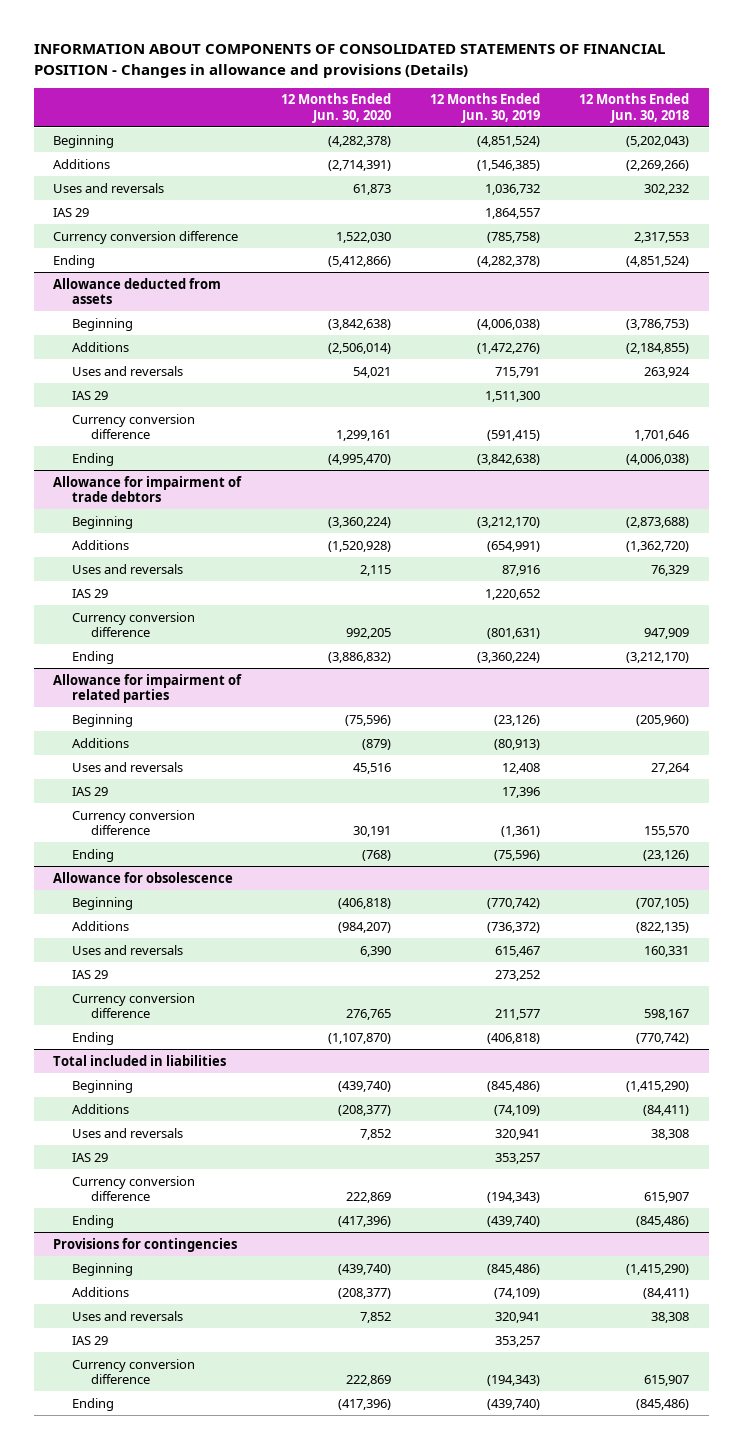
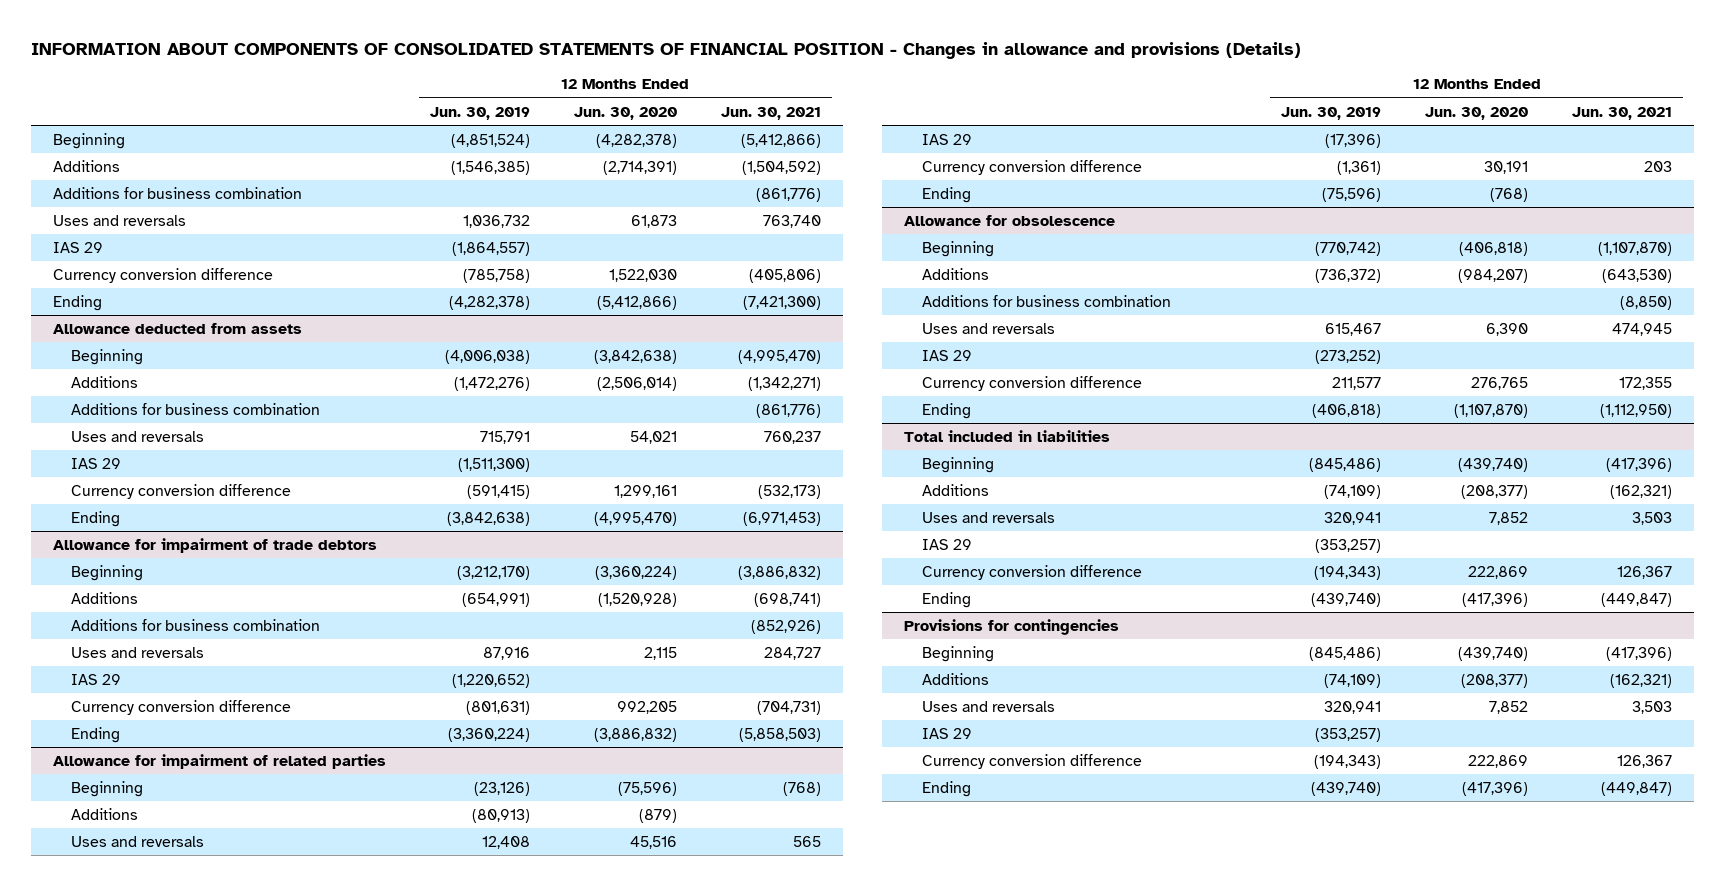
[579,93,690,123] 12 Months Ended Jun. 30, 2018 -> none
none -> [720,106,821,120] Jun. 30, 2021
none -> [52,186,302,199] Additions for business combination
[484,207,540,219] 1,864,557 -> [451,241,530,256] (1,864,557)
none -> [70,402,320,415] Additions for business combination
[484,390,540,402] 1,511,300 -> [457,457,530,472] (1,511,300)
none -> [70,618,320,631] Additions for business combination
[484,588,540,600] 1,220,652 -> [451,673,530,688] (1,220,652)
[501,786,540,798] 17,396 -> [1324,133,1381,148] (17,396)
none -> [922,294,1172,307] Additions for business combination
[494,969,540,981] 273,252 -> [1314,349,1381,364] (273,252)
[494,1152,540,1164] 353,257 -> [1314,538,1381,553] (353,257)
[494,1335,540,1347] 353,257 -> [1314,727,1381,742] (353,257)

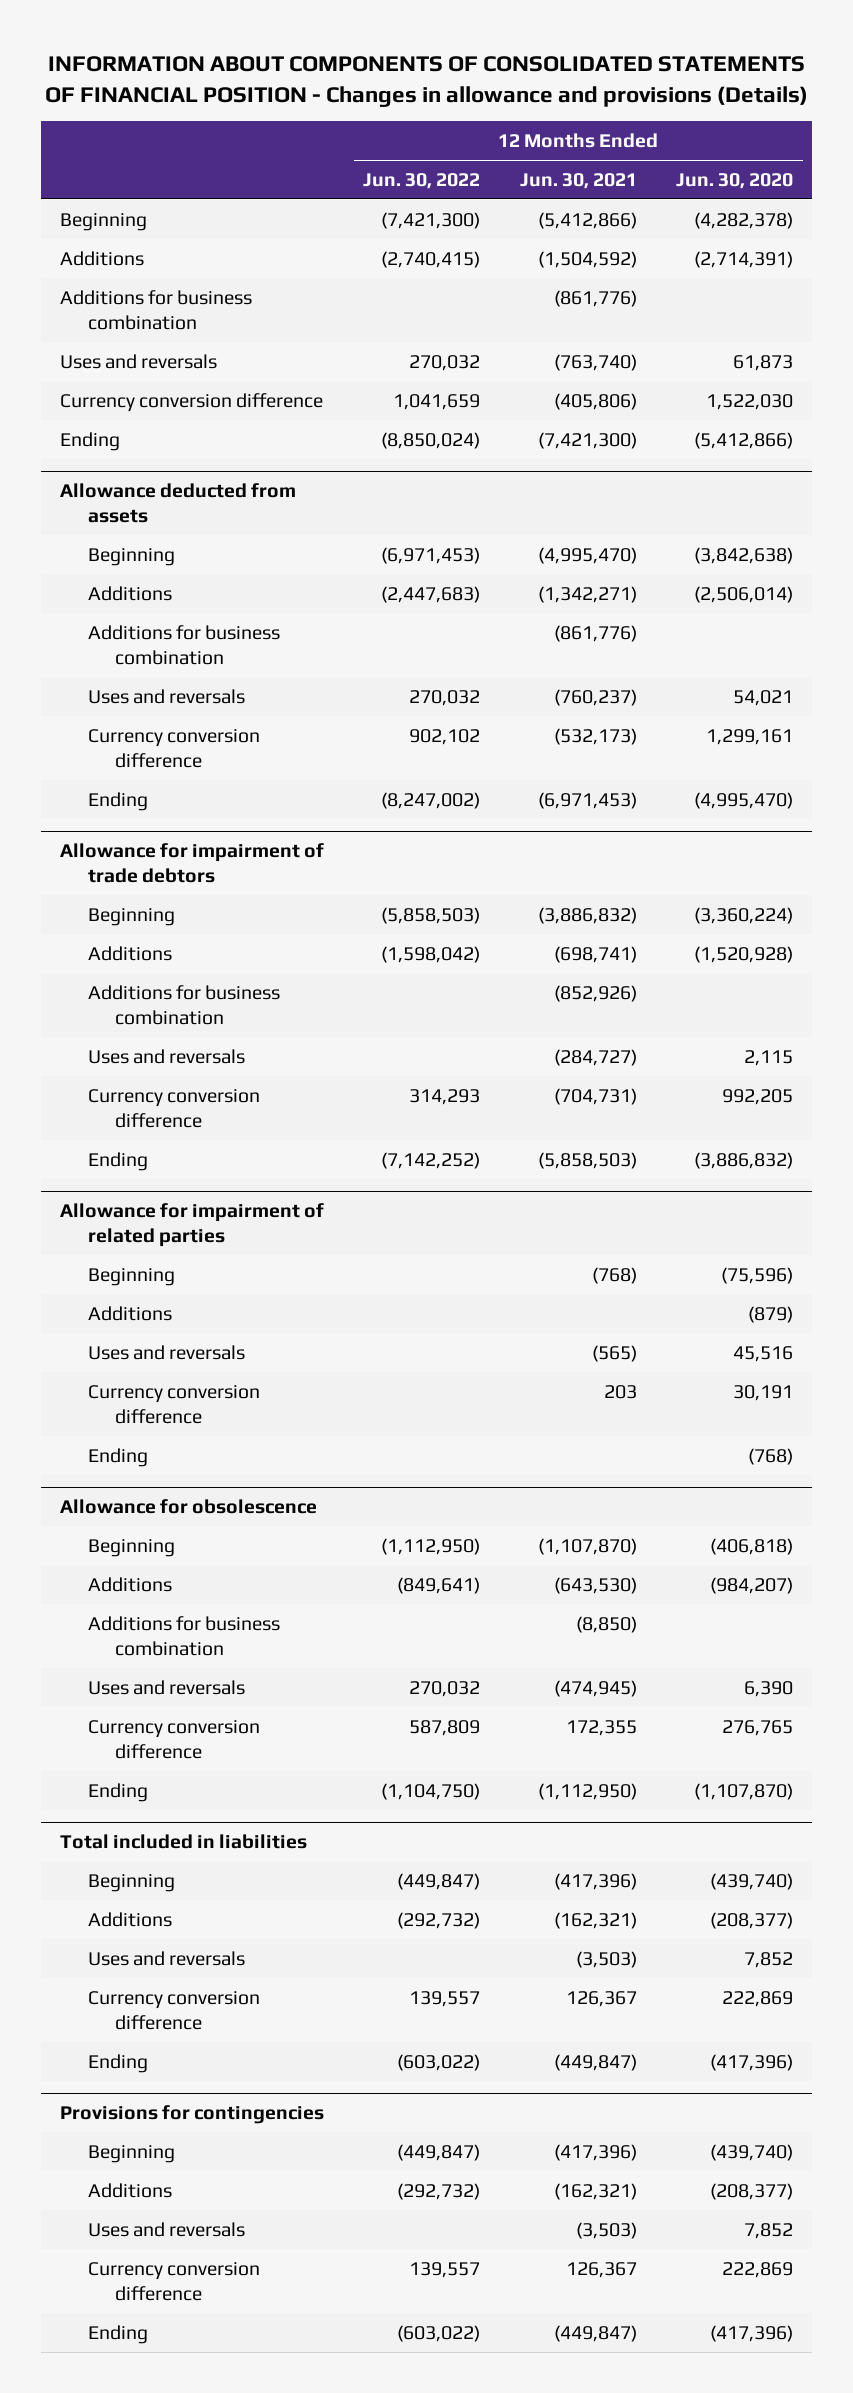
[429,106,530,120] Jun. 30, 2019 -> none
none -> [363,172,481,189] Jun. 30, 2022
[52,241,103,253] IAS 29 -> none
[762,214,821,228] 763,740 -> [553,353,637,371] (763,740)
[70,457,121,469] IAS 29 -> none
[763,430,821,444] 760,237 -> [553,688,637,706] (760,237)
[70,673,121,685] IAS 29 -> none
[763,646,821,660] 284,727 -> [553,1048,637,1066] (284,727)
[922,133,973,145] IAS 29 -> none
[792,835,821,847] 565 -> [591,1344,637,1362] (565)
[922,349,973,361] IAS 29 -> none
[1612,322,1673,336] 474,945 -> [553,1679,637,1697] (474,945)
[922,538,973,550] IAS 29 -> none
[1632,511,1673,525] 3,503 -> [575,1950,637,1968] (3,503)
[922,727,973,739] IAS 29 -> none
[1632,700,1673,714] 3,503 -> [575,2221,637,2239] (3,503)

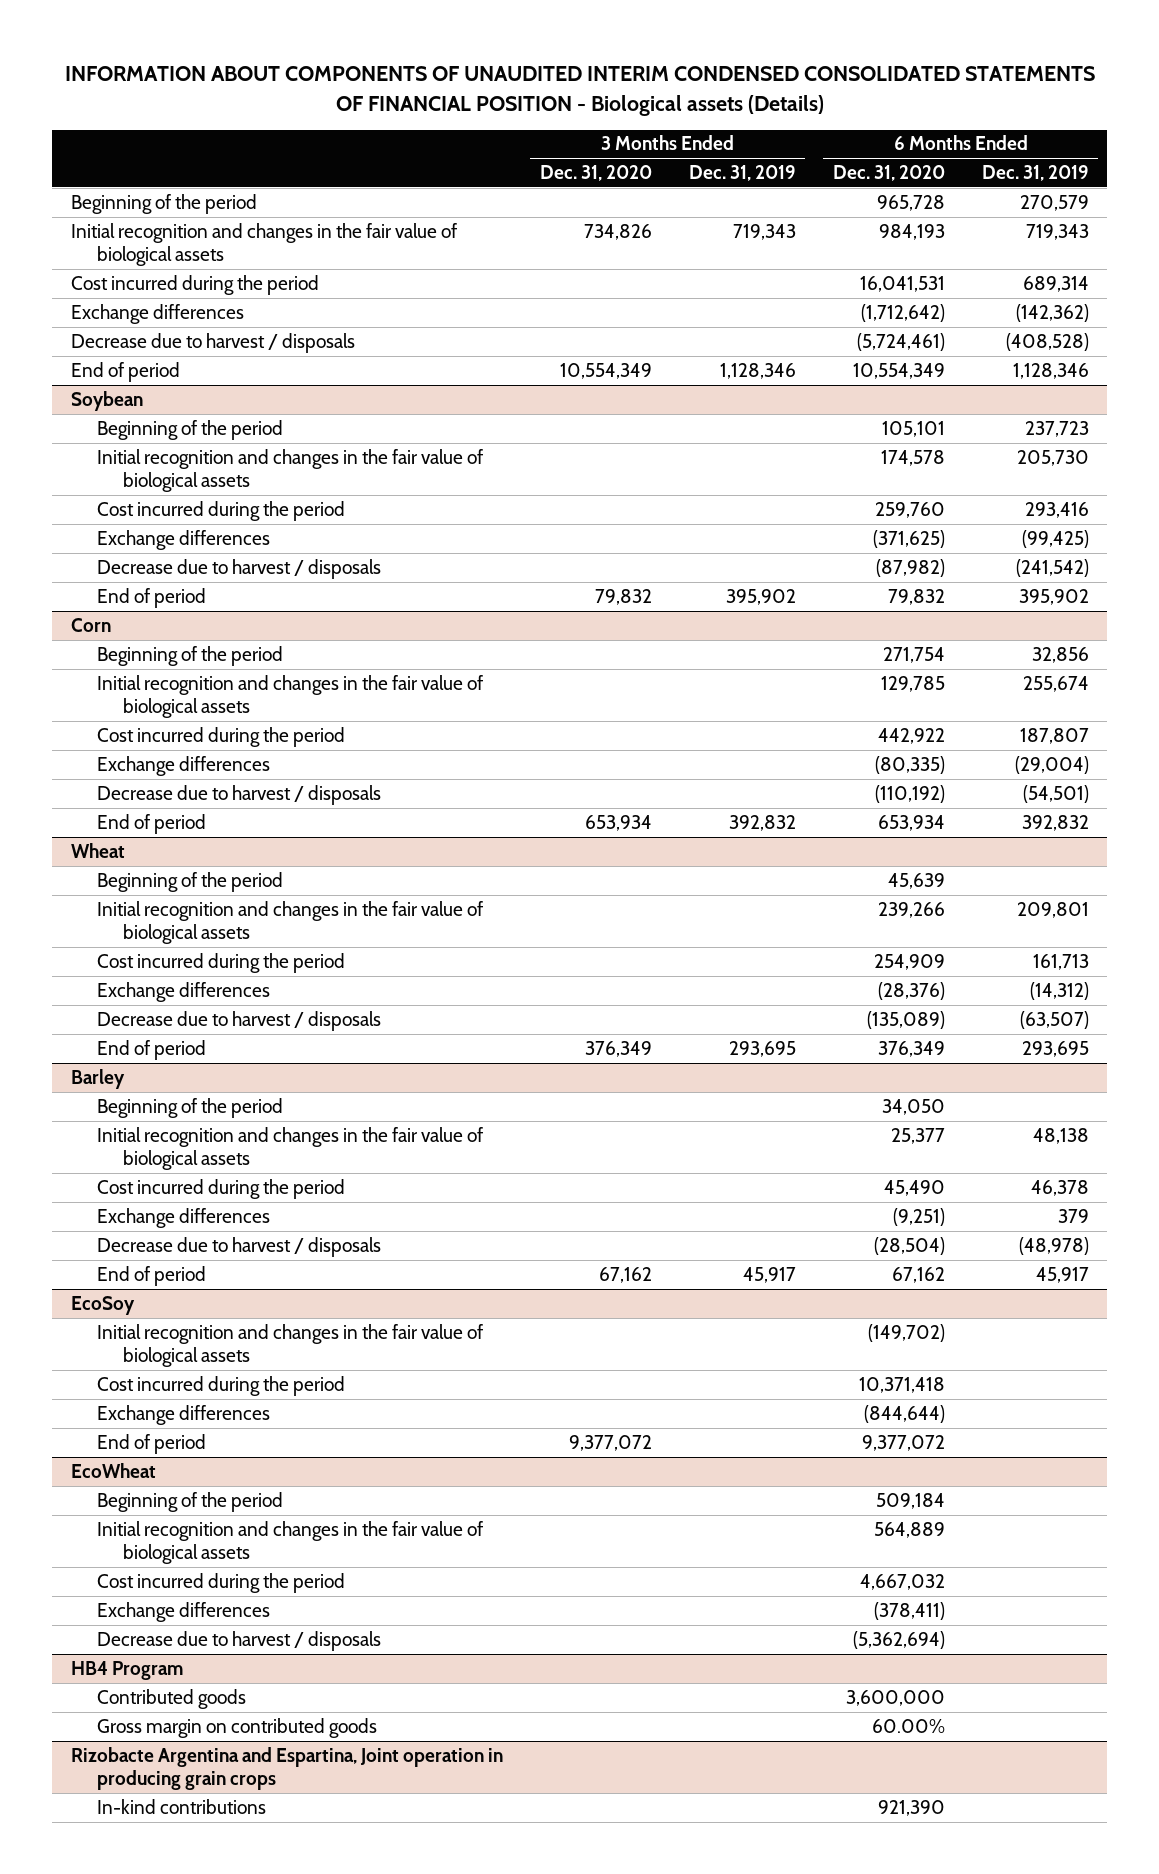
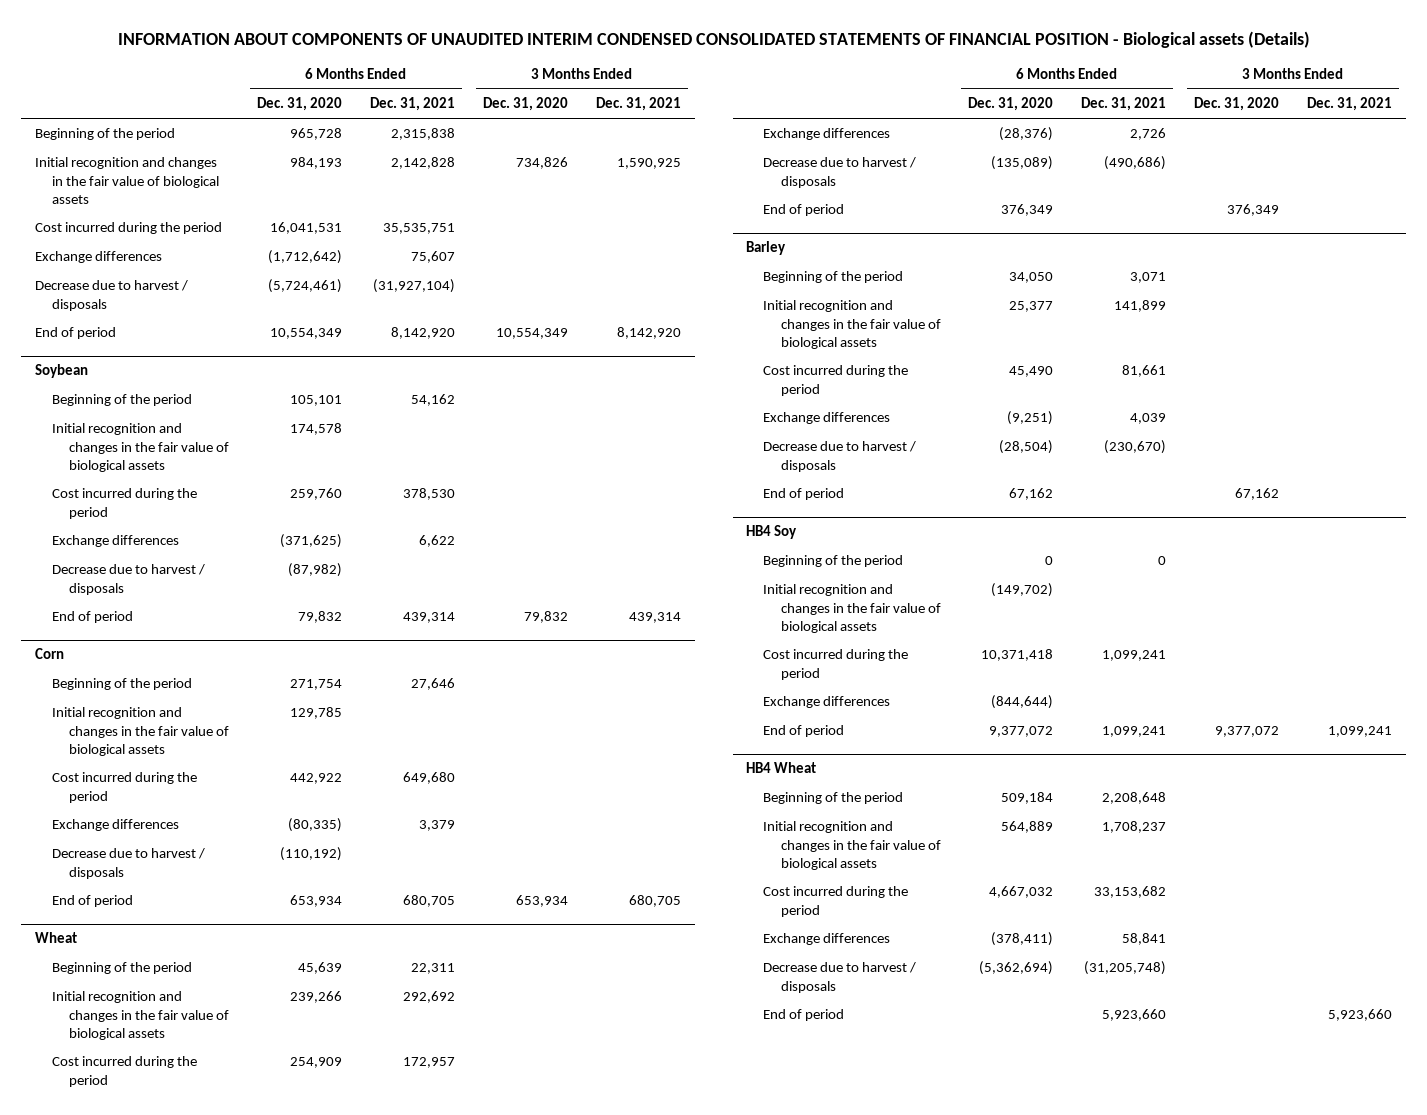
[688,165,796,182] Dec. 31, 2019 -> none
[981,165,1089,182] Dec. 31, 2019 -> none
none -> [369,97,455,112] Dec. 31, 2021
none -> [595,97,681,112] Dec. 31, 2021
[70,1295,135,1315] EcoSoy -> [746,525,798,540] HB4 Soy
none -> [763,555,904,568] Beginning of the period
[70,1462,156,1478] EcoWheat -> [746,762,817,774] HB4 Wheat
[70,1660,183,1680] HB4 Program -> none
[96,1688,246,1709] Contributed goods -> none
[96,1717,377,1738] Gross margin on contributed goods -> none
[70,1746,503,1791] Rizobacte Argentina and Espartina, Joint operation in producing grain crops -> none
[96,1798,266,1814] In-kind contributions -> none
none -> [763,1009,845,1022] End of period

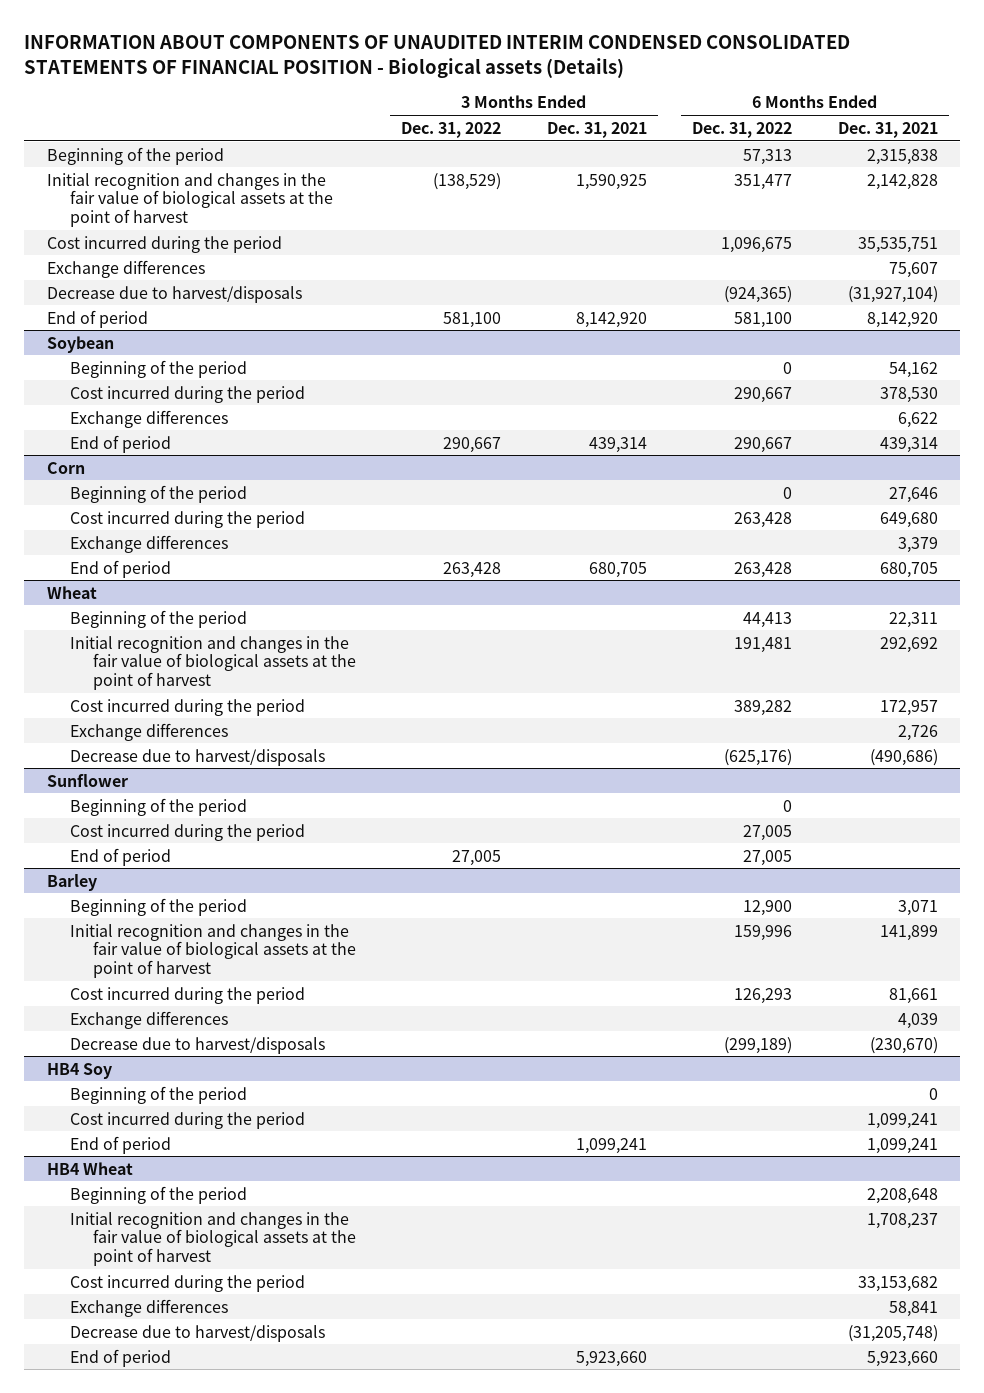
[256,97,342,112] Dec. 31, 2020 -> none
[482,97,568,112] Dec. 31, 2020 -> none
none -> [401,121,502,138] Dec. 31, 2022
none -> [692,121,793,138] Dec. 31, 2022
[35,157,220,204] Initial recognition and changes in the fair value of biological assets -> [46,172,333,228] Initial recognition and changes in the fair value of biological assets at the point of harvest
[35,280,189,311] Decrease due to harvest / disposals -> [46,285,302,303] Decrease due to harvest/disposals
[52,423,230,472] Initial recognition and changes in the fair value of biological assets -> none
[52,564,206,595] Decrease due to harvest / disposals -> none
[52,707,230,756] Initial recognition and changes in the fair value of biological assets -> none
[52,848,206,879] Decrease due to harvest / disposals -> none
[52,991,230,1040] Initial recognition and changes in the fair value of biological assets -> [69,635,356,691] Initial recognition and changes in the fair value of biological assets at the point of harvest
[763,157,917,188] Decrease due to harvest / disposals -> [69,748,325,766] Decrease due to harvest/disposals
none -> [46,773,128,787] Sunflower
none -> [69,797,247,816] Beginning of the period
none -> [69,823,305,841] Cost incurred during the period
[763,300,941,349] Initial recognition and changes in the fair value of biological assets -> [69,923,356,979] Initial recognition and changes in the fair value of biological assets at the point of harvest
[763,488,845,501] End of period -> none
[763,441,917,472] Decrease due to harvest / disposals -> [69,1036,325,1054] Decrease due to harvest/disposals
[763,584,941,633] Initial recognition and changes in the fair value of biological assets -> none
[763,696,891,709] Exchange differences -> none
[763,821,941,870] Initial recognition and changes in the fair value of biological assets -> [69,1211,356,1267] Initial recognition and changes in the fair value of biological assets at the point of harvest
[763,962,917,993] Decrease due to harvest / disposals -> [69,1324,325,1342] Decrease due to harvest/disposals

